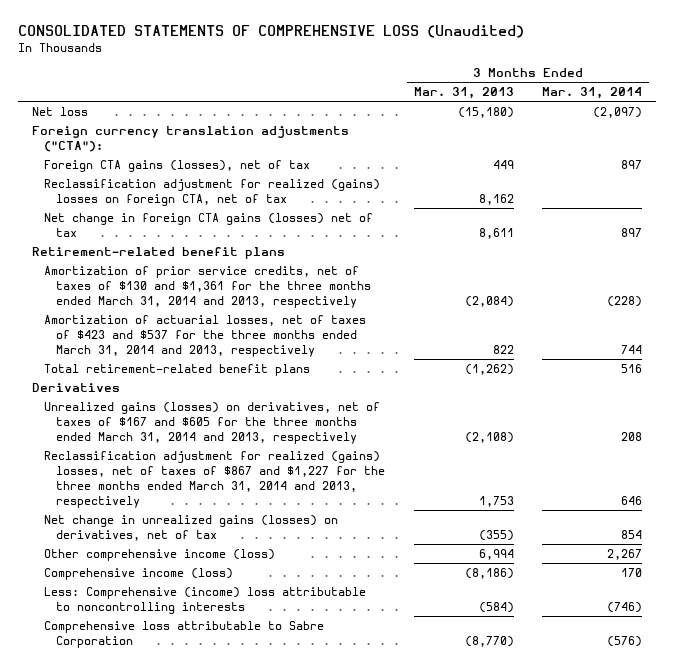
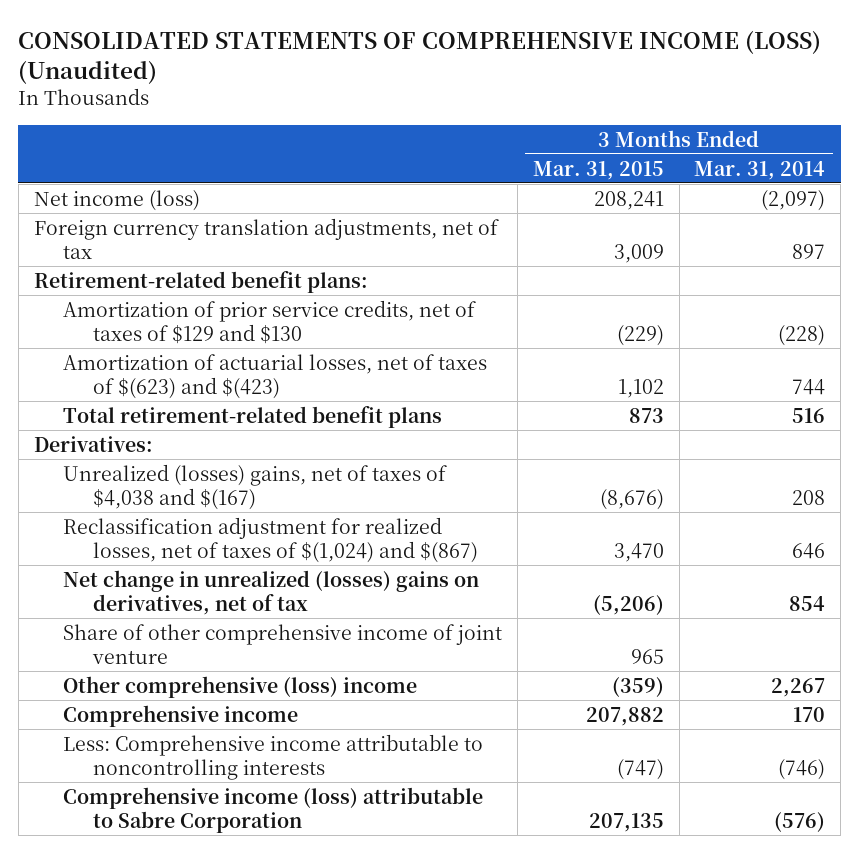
[17,24,524,38] CONSOLIDATED STATEMENTS OF COMPREHENSIVE LOSS (Unaudited) -> [18,29,822,85] CONSOLIDATED STATEMENTS OF COMPREHENSIVE INCOME (LOSS) (Unaudited)
[413,87,514,100] Mar. 31, 2013 -> none
none -> [532,160,664,180] Mar. 31, 2015
[31,125,349,152] Foreign currency translation adjustments ("CTA"): -> none
[44,178,381,206] Reclassification adjustment for realized (gains) losses on foreign CTA, net of tax -> none
[44,212,374,237] Net change in foreign CTA gains (losses) net of tax -> none
[31,106,88,116] Net loss -> [33,189,200,211] Net income (loss)
[44,159,311,172] Foreign CTA gains (losses), net of tax -> [33,217,499,259] Foreign currency translation adjustments, net of tax
[31,246,285,259] Retirement-related benefit plans -> [33,270,368,293] Retirement-related benefit plans:
[44,265,372,308] Amortization of prior service credits, net of taxes of $130 and $1,361 for the three months ended March 31, 2014 and 2013, respectively -> [63,299,477,344] Amortization of prior service credits, net of taxes of $129 and $130
[44,314,367,357] Amortization of actuarial losses, net of taxes of $423 and $537 for the three months ended March 31, 2014 and 2013, respectively -> [63,353,488,399] Amortization of actuarial losses, net of taxes of $(623) and $(423)
[31,382,120,392] Derivatives -> [33,435,153,452] Derivatives:
[44,401,381,444] Unrealized gains (losses) on derivatives, net of taxes of $167 and $605 for the three months ended March 31, 2014 and 2013, respectively -> [63,463,448,510] Unrealized (losses) gains, net of taxes of $4,038 and $(167)
[44,450,386,508] Reclassification adjustment for realized (gains) losses, net of taxes of $867 and $1,227 for the three months ended March 31, 2014 and 2013, respectively -> [63,516,478,563] Reclassification adjustment for realized losses, net of taxes of $(1,024) and $(867)
[44,514,339,541] Net change in unrealized gains (losses) on derivatives, net of tax -> [63,569,480,615] Net change in unrealized (losses) gains on derivatives, net of tax
none -> [63,623,503,664] Share of other comprehensive income of joint venture
[44,548,276,561] Other comprehensive income (loss) -> [63,675,418,698] Other comprehensive (loss) income
[44,567,234,580] Comprehensive income (loss) -> [63,704,299,727] Comprehensive income
[44,586,367,614] Less: Comprehensive (income) loss attributable to noncontrolling interests -> [63,733,484,780] Less: Comprehensive income attributable to noncontrolling interests
[44,620,325,648] Comprehensive loss attributable to Sabre Corporation -> [63,786,484,833] Comprehensive income (loss) attributable to Sabre Corporation

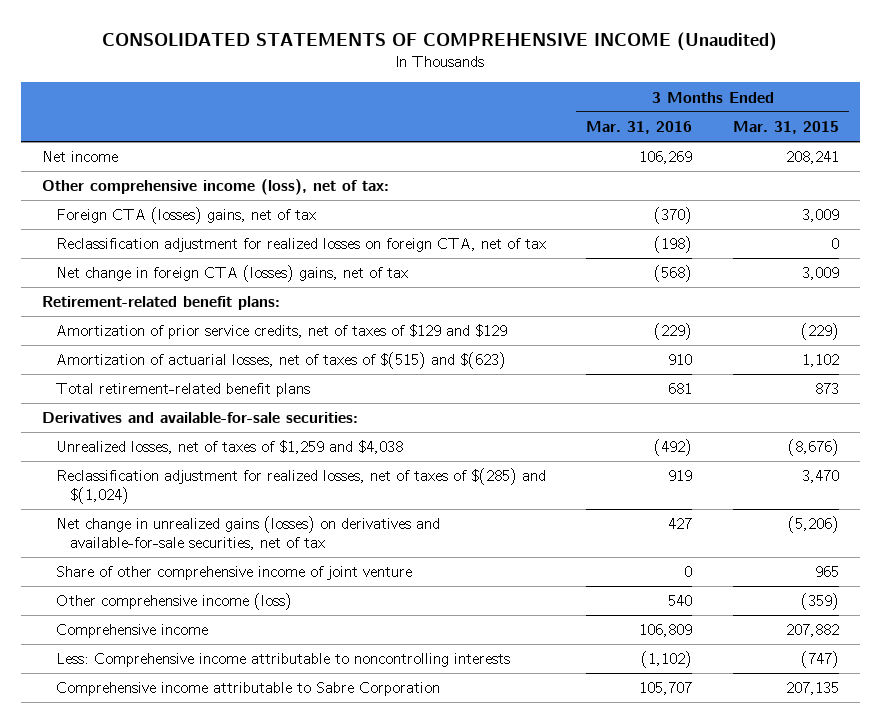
[18,29,822,85] CONSOLIDATED STATEMENTS OF COMPREHENSIVE INCOME (LOSS) (Unaudited) -> [102,31,778,51] CONSOLIDATED STATEMENTS OF COMPREHENSIVE INCOME (Unaudited)
[694,160,826,180] Mar. 31, 2014 -> none
none -> [586,120,693,134] Mar. 31, 2016
[33,189,200,211] Net income (loss) -> [41,151,118,163] Net income
none -> [41,179,389,196] Other comprehensive income (loss), net of tax:
[33,217,499,259] Foreign currency translation adjustments, net of tax -> [55,207,316,225] Foreign CTA (losses) gains, net of tax
none -> [55,238,546,253] Reclassification adjustment for realized losses on foreign CTA, net of tax
none -> [55,265,408,283] Net change in foreign CTA (losses) gains, net of tax
[63,299,477,344] Amortization of prior service credits, net of taxes of $129 and $130 -> [55,324,507,340] Amortization of prior service credits, net of taxes of $129 and $129
[63,353,488,399] Amortization of actuarial losses, net of taxes of $(623) and $(423) -> [55,352,506,370] Amortization of actuarial losses, net of taxes of $(515) and $(623)
[33,435,153,452] Derivatives: -> [41,412,358,424] Derivatives and available-for-sale securities:
[63,463,448,510] Unrealized (losses) gains, net of taxes of $4,038 and $(167) -> [55,440,403,455] Unrealized losses, net of taxes of $1,259 and $4,038
[63,516,478,563] Reclassification adjustment for realized losses, net of taxes of $(1,024) and $(867) -> [55,468,546,505] Reclassification adjustment for realized losses, net of taxes of $(285) and $(1,024)
[63,569,480,615] Net change in unrealized (losses) gains on derivatives, net of tax -> [55,516,440,551] Net change in unrealized gains (losses) on derivatives and available-for-sale securities, net of tax
[63,675,418,698] Other comprehensive (loss) income -> [55,593,292,611] Other comprehensive income (loss)
[63,786,484,833] Comprehensive income (loss) attributable to Sabre Corporation -> [55,682,440,697] Comprehensive income attributable to Sabre Corporation

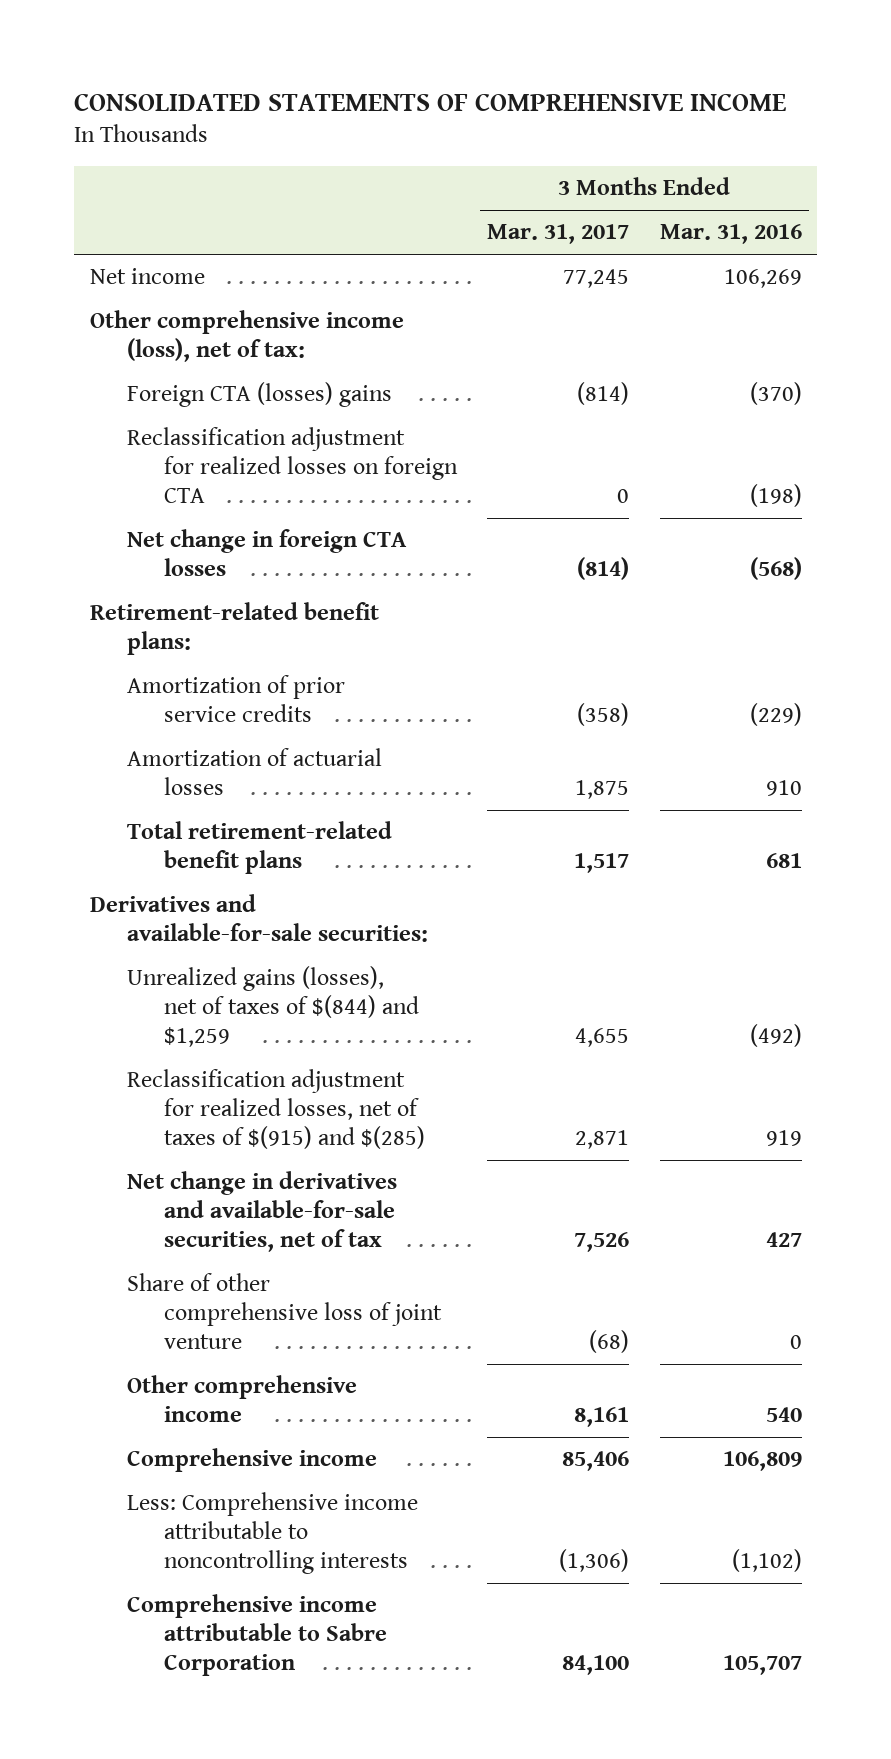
[102,31,778,51] CONSOLIDATED STATEMENTS OF COMPREHENSIVE INCOME (Unaudited) -> [74,92,787,111] CONSOLIDATED STATEMENTS OF COMPREHENSIVE INCOME
[733,120,840,134] Mar. 31, 2015 -> none
none -> [487,224,630,245] Mar. 31, 2017
[55,207,316,225] Foreign CTA (losses) gains, net of tax -> [126,382,392,408] Foreign CTA (losses) gains
[55,238,546,253] Reclassification adjustment for realized losses on foreign CTA, net of tax -> [126,427,458,504] Reclassification adjustment for realized losses on foreign CTA
[55,265,408,283] Net change in foreign CTA (losses) gains, net of tax -> [126,529,407,577] Net change in foreign CTA losses
[55,324,507,340] Amortization of prior service credits, net of taxes of $129 and $129 -> [126,675,345,723] Amortization of prior service credits
[55,352,506,370] Amortization of actuarial losses, net of taxes of $(515) and $(623) -> [126,748,382,796] Amortization of actuarial losses
[55,440,403,455] Unrealized losses, net of taxes of $1,259 and $4,038 -> [126,966,419,1048] Unrealized gains (losses), net of taxes of $(844) and $1,259
[55,468,546,505] Reclassification adjustment for realized losses, net of taxes of $(285) and $(1,024) -> [126,1069,425,1150] Reclassification adjustment for realized losses, net of taxes of $(915) and $(285)
[55,516,440,551] Net change in unrealized gains (losses) on derivatives and available-for-sale securities, net of tax -> [126,1171,397,1253] Net change in derivatives and available-for-sale securities, net of tax
[55,566,412,581] Share of other comprehensive income of joint venture -> [126,1273,442,1350] Share of other comprehensive loss of joint venture
[55,593,292,611] Other comprehensive income (loss) -> [126,1375,357,1423] Other comprehensive income

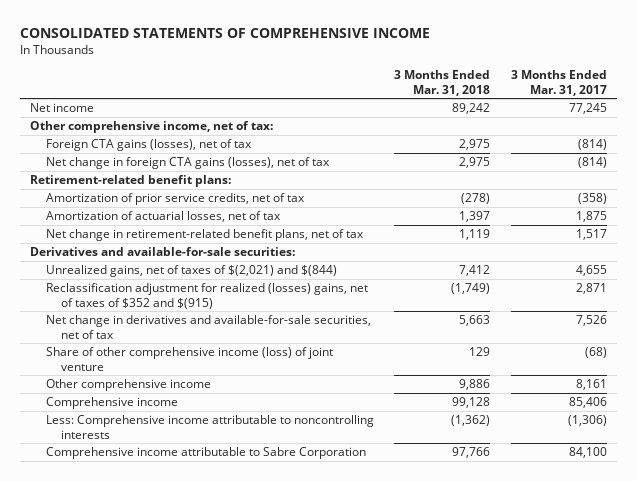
[659,224,802,245] Mar. 31, 2016 -> none
none -> [394,70,491,96] 3 Months Ended Mar. 31, 2018
[126,427,458,504] Reclassification adjustment for realized losses on foreign CTA -> none
[89,310,404,363] Other comprehensive income (loss), net of tax: -> [30,120,274,133] Other comprehensive income, net of tax:
[126,382,392,408] Foreign CTA (losses) gains -> [45,138,252,151] Foreign CTA gains (losses), net of tax
[126,529,407,577] Net change in foreign CTA losses -> [45,156,330,169] Net change in foreign CTA gains (losses), net of tax
[126,675,345,723] Amortization of prior service credits -> [45,192,305,205] Amortization of prior service credits, net of tax
[126,748,382,796] Amortization of actuarial losses -> [45,210,281,222] Amortization of actuarial losses, net of tax
[126,821,392,875] Total retirement-related benefit plans -> [45,228,364,241] Net change in retirement-related benefit plans, net of tax
[126,966,419,1048] Unrealized gains (losses), net of taxes of $(844) and $1,259 -> [45,264,337,277] Unrealized gains, net of taxes of $(2,021) and $(844)
[126,1069,425,1150] Reclassification adjustment for realized losses, net of taxes of $(915) and $(285) -> [45,282,368,309] Reclassification adjustment for realized (losses) gains, net of taxes of $352 and $(915)
[126,1273,442,1350] Share of other comprehensive loss of joint venture -> [45,346,333,371] Share of other comprehensive income (loss) of joint venture

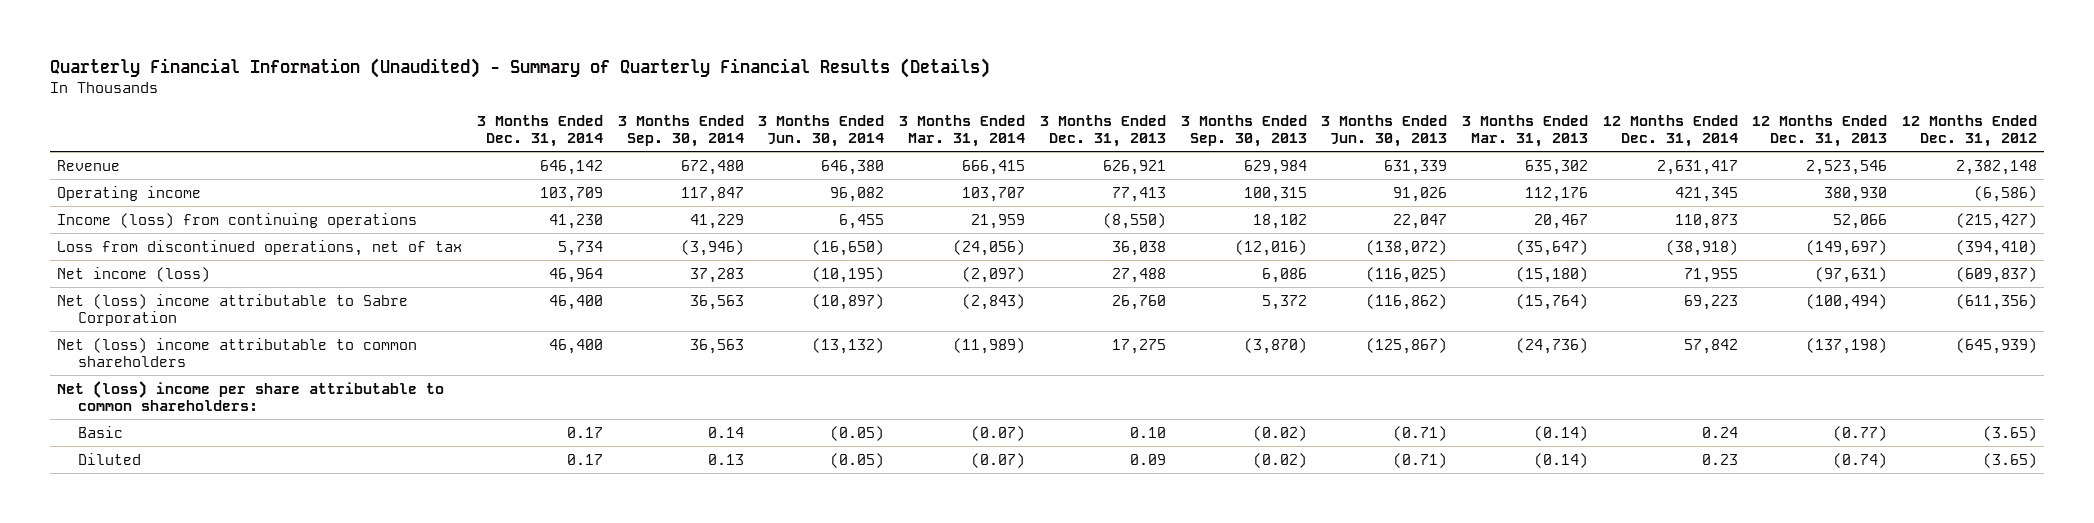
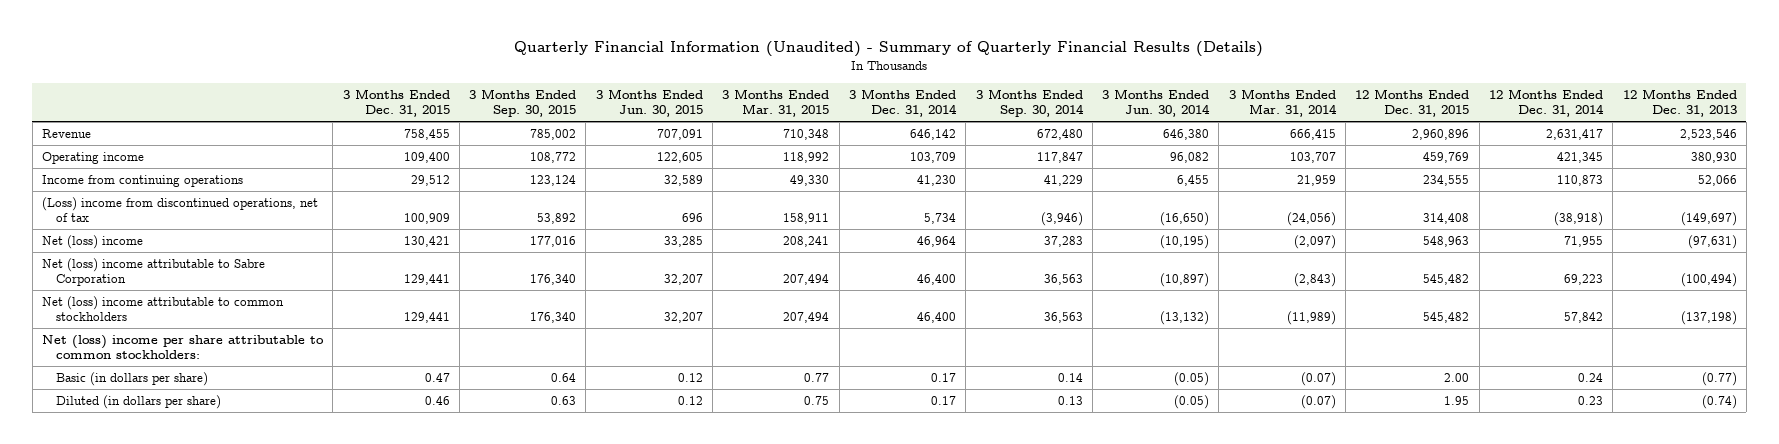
[1039,114,1166,148] 3 Months Ended Dec. 31, 2013 -> none
[1180,114,1307,148] 3 Months Ended Sep. 30, 2013 -> none
[1321,114,1448,148] 3 Months Ended Jun. 30, 2013 -> none
[1461,114,1588,148] 3 Months Ended Mar. 31, 2013 -> none
[1902,114,2038,148] 12 Months Ended Dec. 31, 2012 -> none
none -> [342,89,450,118] 3 Months Ended Dec. 31, 2015
none -> [469,89,577,118] 3 Months Ended Sep. 30, 2015
none -> [595,89,703,118] 3 Months Ended Jun. 30, 2015
none -> [722,89,830,118] 3 Months Ended Mar. 31, 2015
none -> [1355,89,1470,118] 12 Months Ended Dec. 31, 2015
[57,212,418,228] Income (loss) from continuing operations -> [41,175,243,188] Income from continuing operations
[57,239,463,256] Loss from discontinued operations, net of tax -> [41,197,318,223] (Loss) income from discontinued operations, net of tax
[57,266,211,282] Net income (loss) -> [41,235,143,250] Net (loss) income
[57,337,418,367] Net (loss) income attributable to common shareholders -> [41,296,284,322] Net (loss) income attributable to common stockholders
[57,380,445,411] Net (loss) income per share attributable to common shareholders: -> [41,335,324,360] Net (loss) income per share attributable to common stockholders:
[77,425,123,438] Basic -> [56,372,209,387] Basic (in dollars per share)
[77,452,141,465] Diluted -> [56,395,222,410] Diluted (in dollars per share)

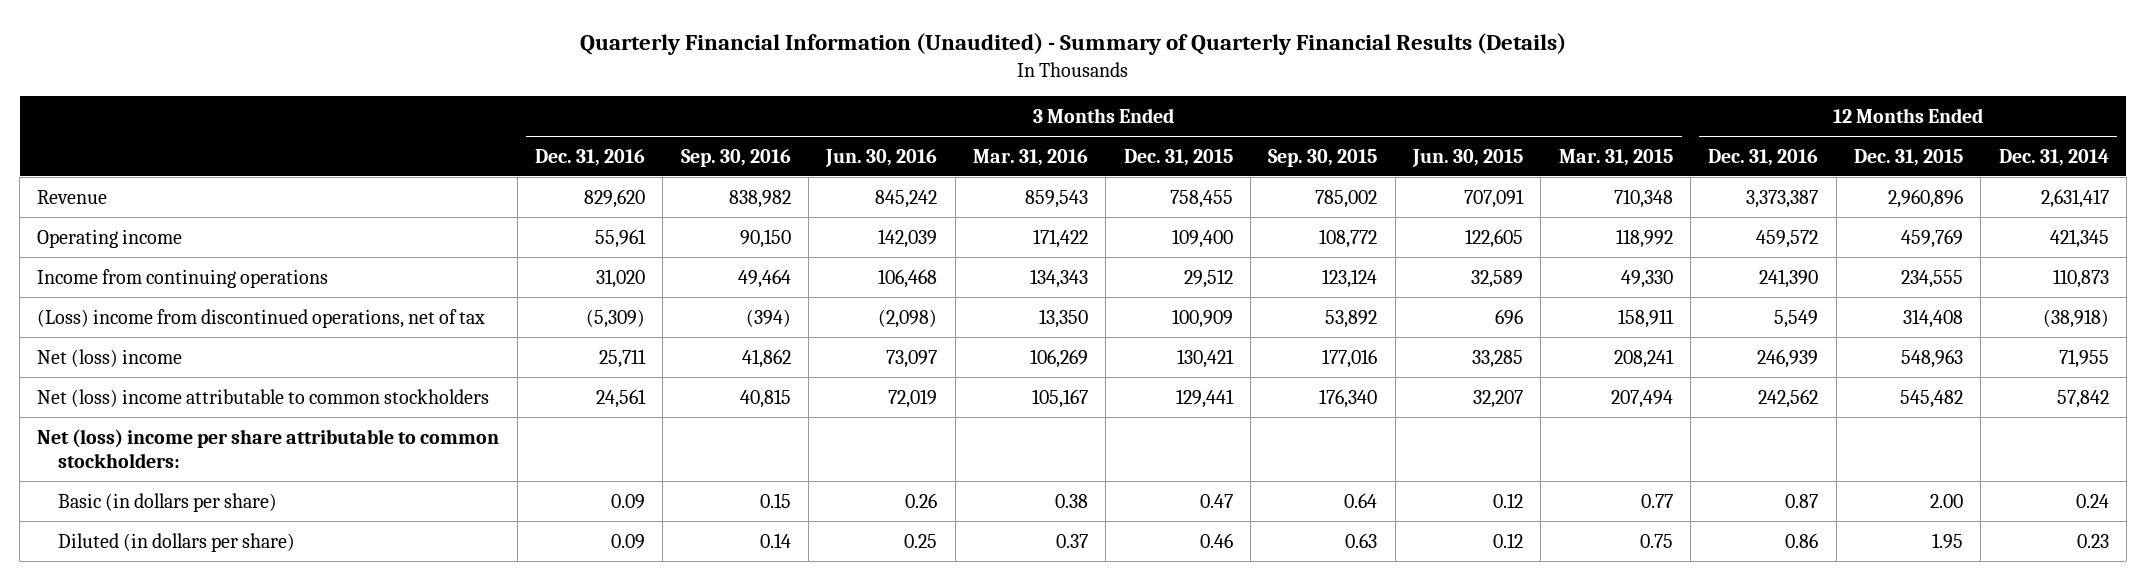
[848,89,957,118] 3 Months Ended Dec. 31, 2014 -> none
[975,89,1084,118] 3 Months Ended Sep. 30, 2014 -> none
[1102,89,1211,118] 3 Months Ended Jun. 30, 2014 -> none
[1228,89,1337,118] 3 Months Ended Mar. 31, 2014 -> none
[1622,89,1737,118] 12 Months Ended Dec. 31, 2013 -> none
none -> [535,148,646,166] Dec. 31, 2016
none -> [680,148,791,167] Sep. 30, 2016
none -> [825,148,938,167] Jun. 30, 2016
none -> [973,148,1089,166] Mar. 31, 2016
none -> [1708,148,1819,166] Dec. 31, 2016
[41,258,265,287] Net (loss) income attributable to Sabre Corporation -> none

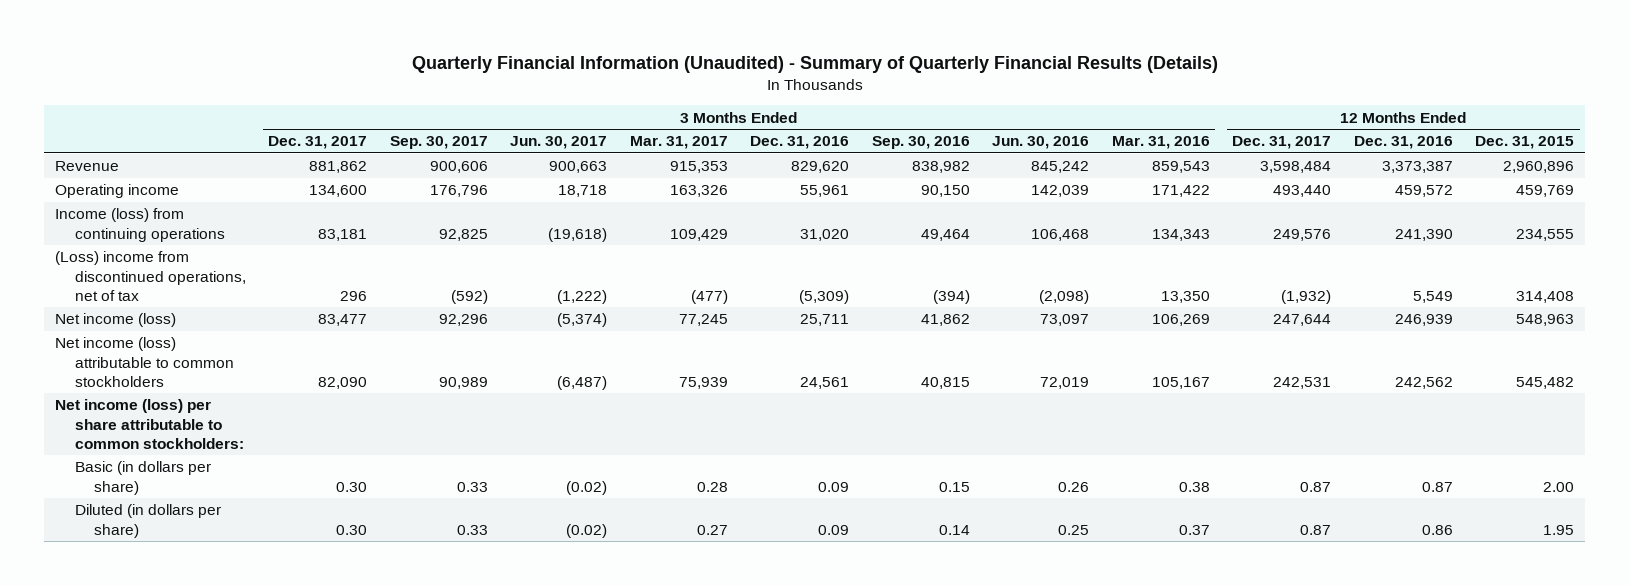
[1123,148,1233,166] Dec. 31, 2015 -> none
[1268,148,1378,167] Sep. 30, 2015 -> none
[1411,148,1523,167] Jun. 30, 2015 -> none
[1558,148,1673,166] Mar. 31, 2015 -> none
[1998,148,2109,166] Dec. 31, 2014 -> none
none -> [268,136,368,150] Dec. 31, 2017
none -> [389,136,488,150] Sep. 30, 2017
none -> [510,136,608,150] Jun. 30, 2017
none -> [629,136,728,150] Mar. 31, 2017
none -> [1232,136,1332,150] Dec. 31, 2017
[37,268,329,288] Income from continuing operations -> [55,208,225,242] Income (loss) from continuing operations
[37,348,183,367] Net (loss) income -> [55,313,177,328] Net income (loss)
[37,388,490,407] Net (loss) income attributable to common stockholders -> [55,337,234,387] Net income (loss) attributable to common stockholders
[37,428,500,468] Net (loss) income per share attributable to common stockholders: -> [55,399,244,449] Net income (loss) per share attributable to common stockholders:

